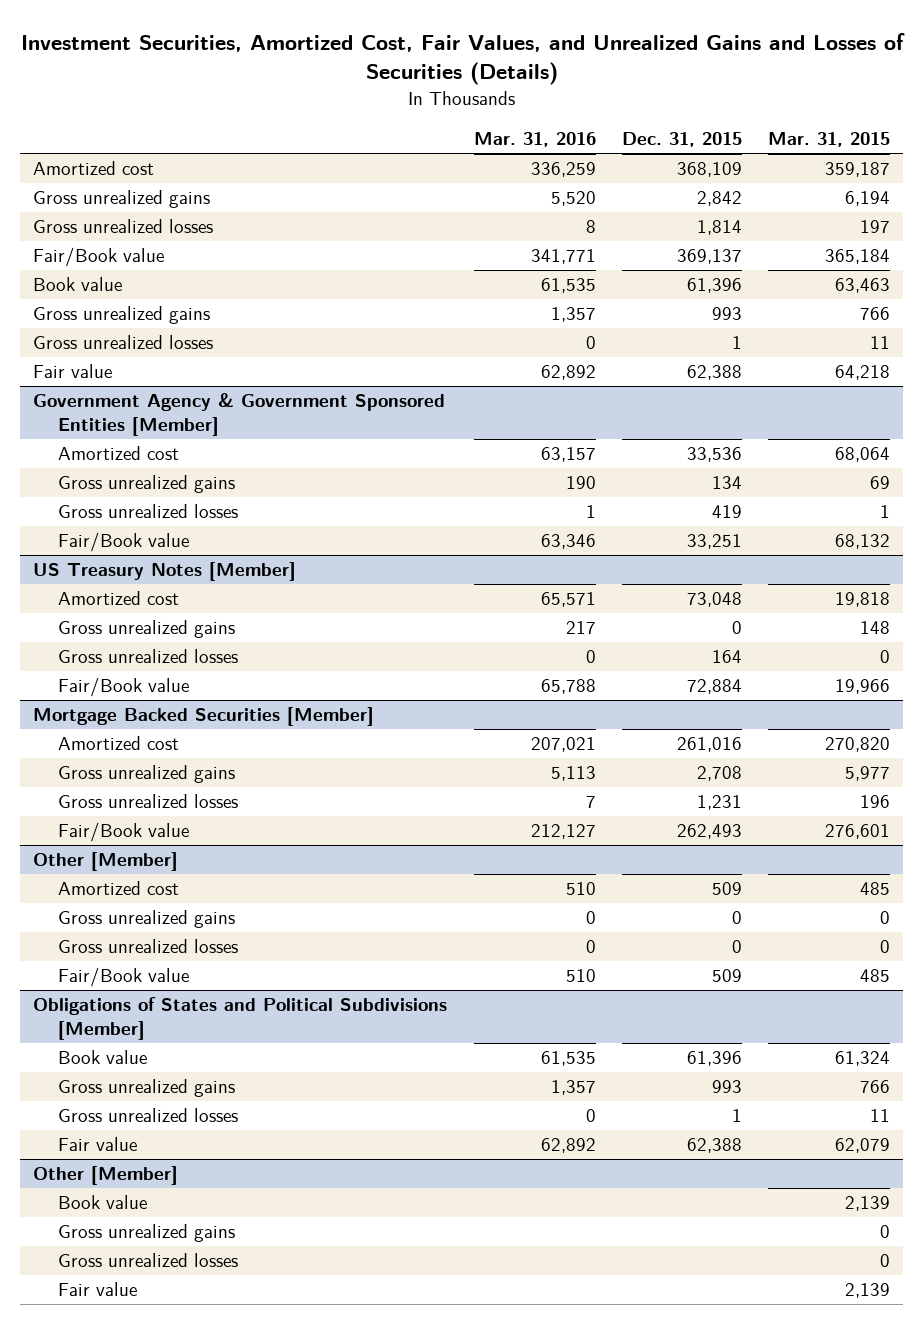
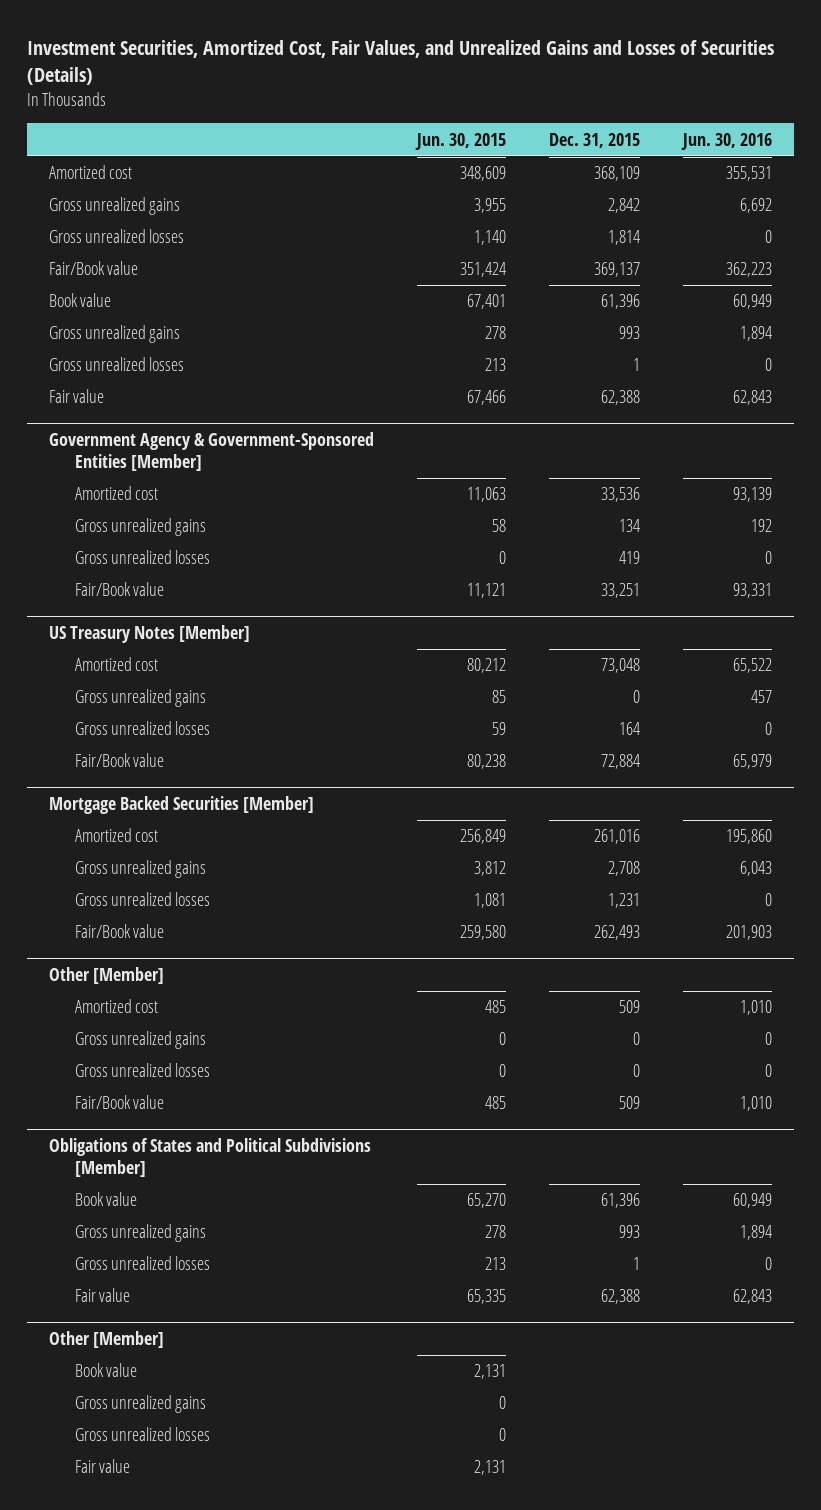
[473,132,596,148] Mar. 31, 2016 -> none
[768,132,891,148] Mar. 31, 2015 -> none
none -> [415,132,507,150] Jun. 30, 2015
none -> [681,132,773,150] Jun. 30, 2016
[33,393,446,436] Government Agency & Government Sponsored Entities [Member] -> [48,432,374,472] Government Agency & Government-Sponsored Entities [Member]

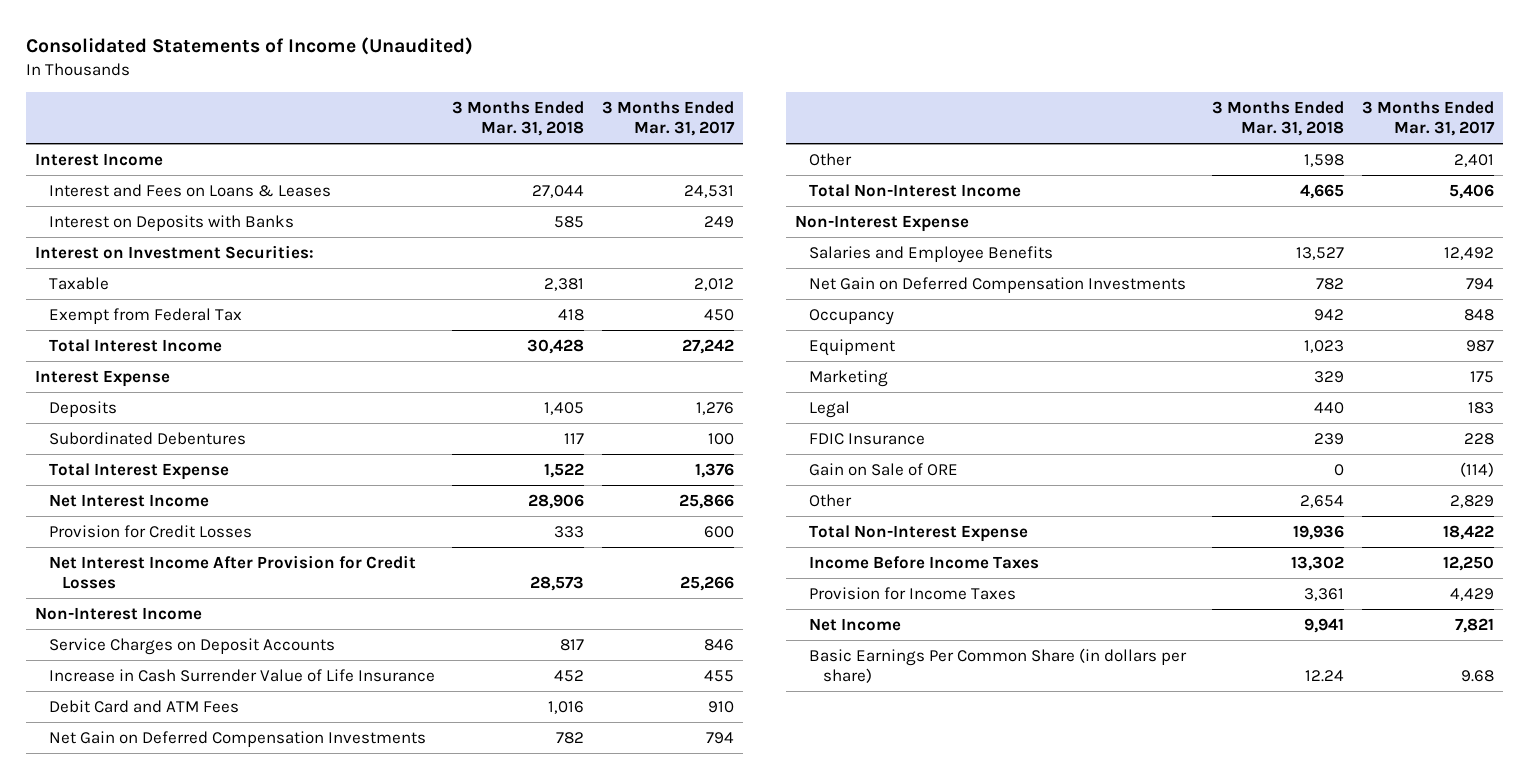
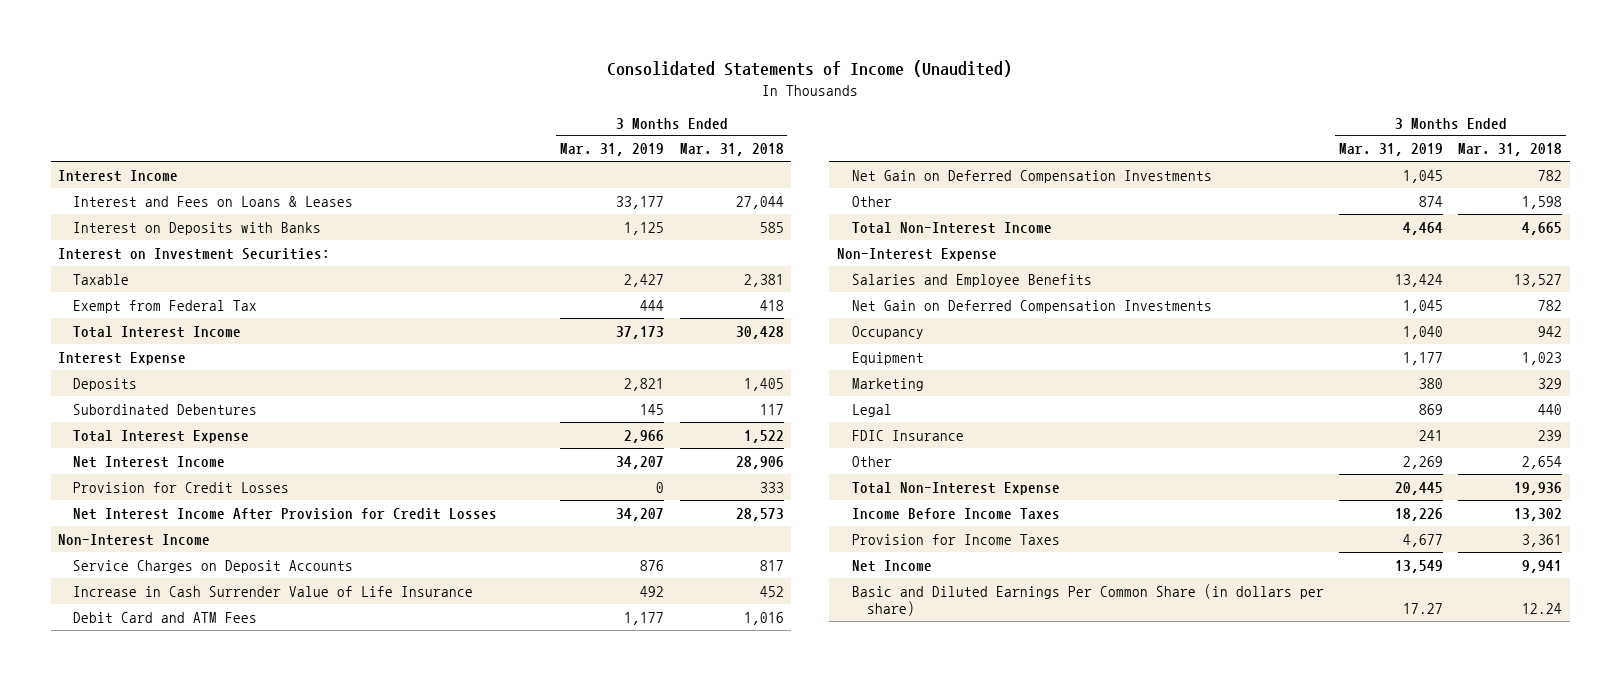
[602,100,736,137] 3 Months Ended Mar. 31, 2017 -> none
none -> [560,143,665,157] Mar. 31, 2019
[808,462,958,476] Gain on Sale of ORE -> none
[808,647,1187,684] Basic Earnings Per Common Share (in dollars per share) -> [851,583,1324,617] Basic and Diluted Earnings Per Common Share (in dollars per share)

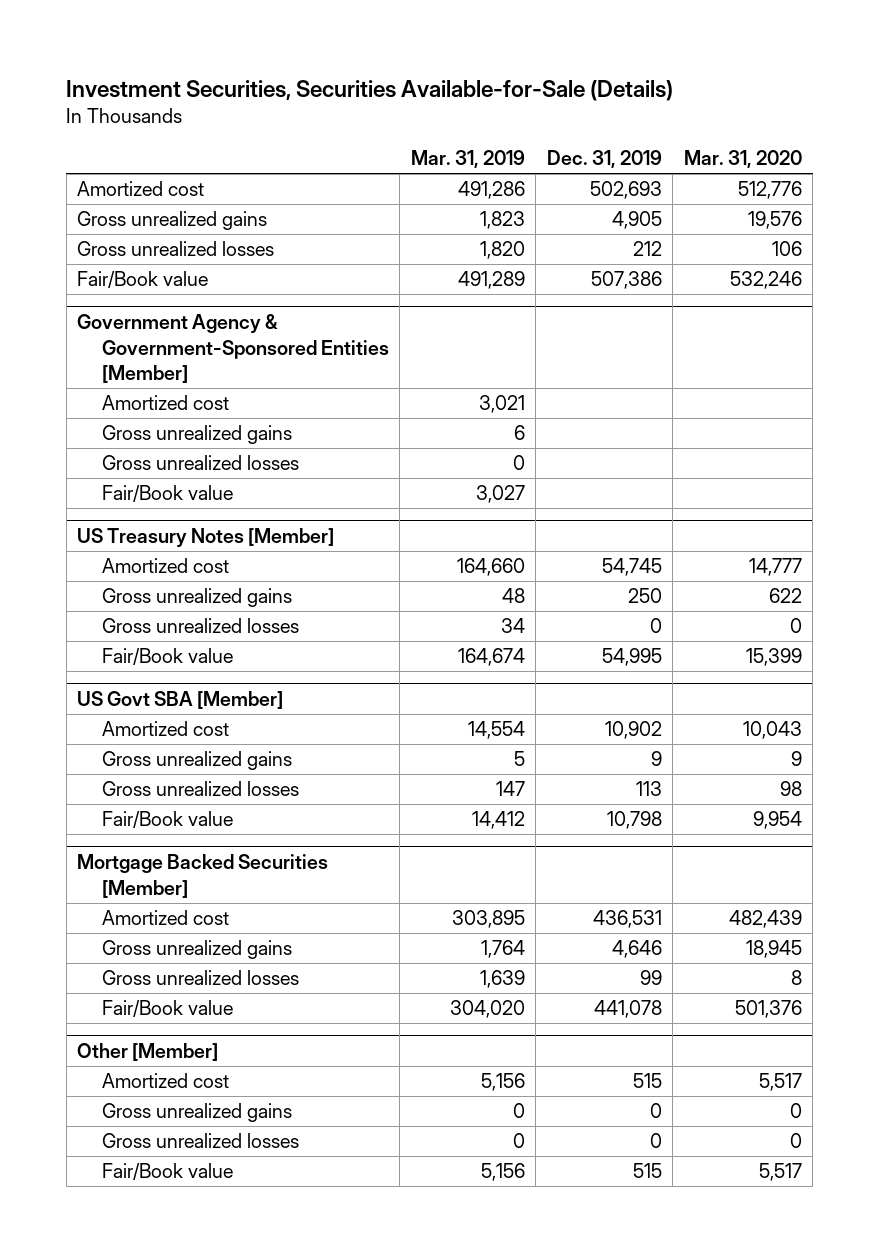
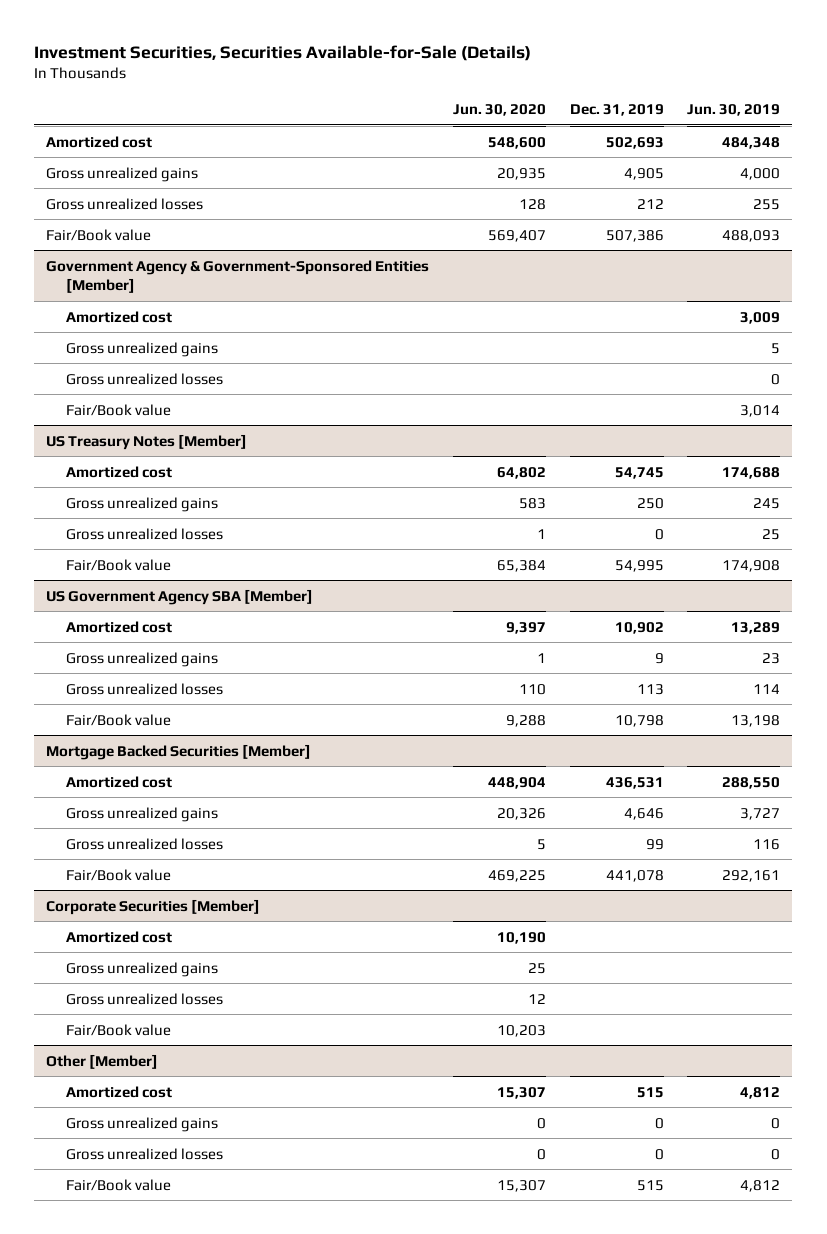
[410,150,525,169] Mar. 31, 2019 -> none
[683,150,802,169] Mar. 31, 2020 -> none
none -> [452,103,546,116] Jun. 30, 2020
none -> [687,103,781,116] Jun. 30, 2019
[77,691,284,710] US Govt SBA [Member] -> [46,588,314,605] US Government Agency SBA [Member]
none -> [46,898,261,915] Corporate Securities [Member]
none -> [65,930,172,943] Amortized cost
none -> [65,961,218,977] Gross unrealized gains
none -> [65,992,223,1005] Gross unrealized losses
none -> [65,1023,171,1036] Fair/Book value

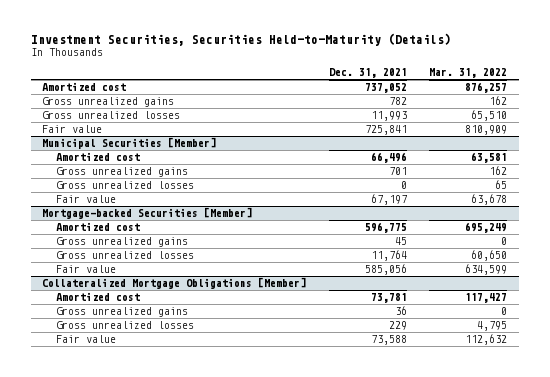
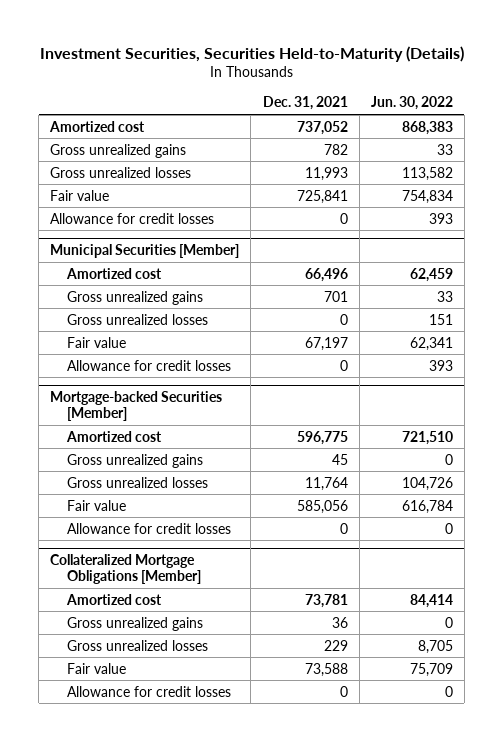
[429,68,508,79] Mar. 31, 2022 -> none
none -> [370,96,453,111] Jun. 30, 2022
none -> [50,212,215,224] Allowance for credit losses
none -> [66,359,231,371] Allowance for credit losses
none -> [66,522,231,534] Allowance for credit losses
none -> [66,685,231,697] Allowance for credit losses

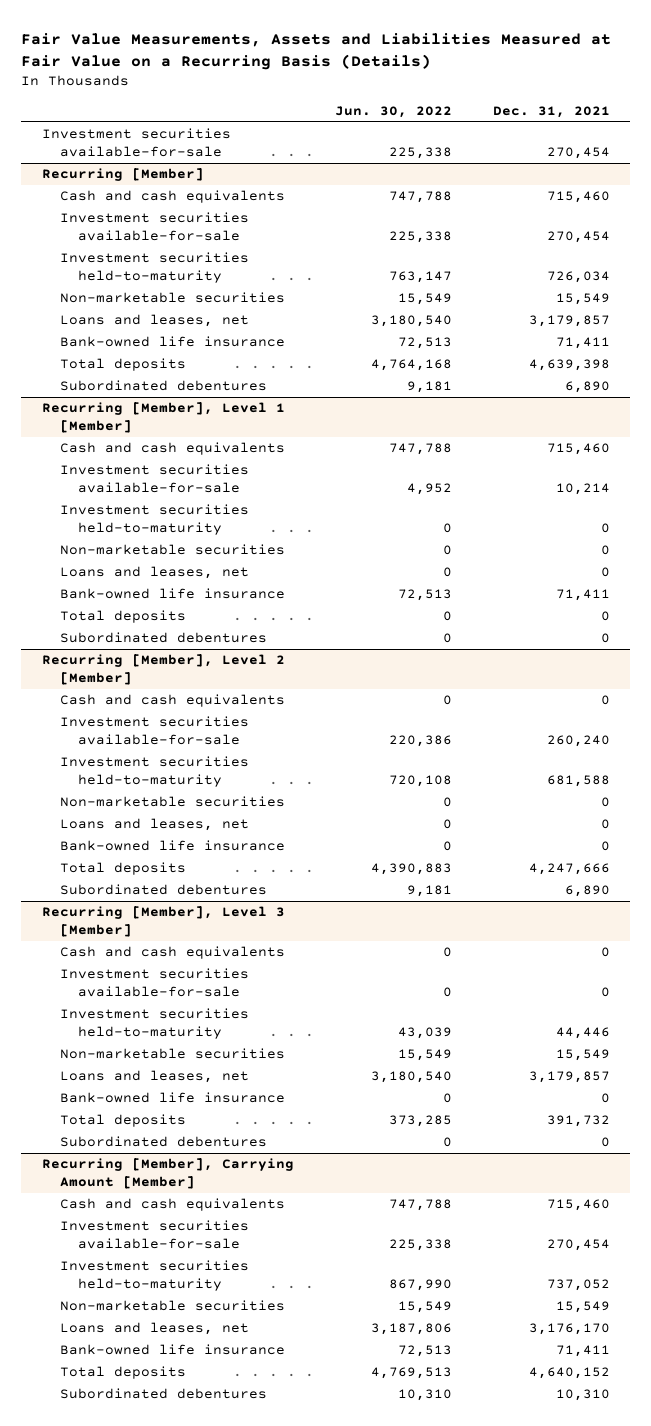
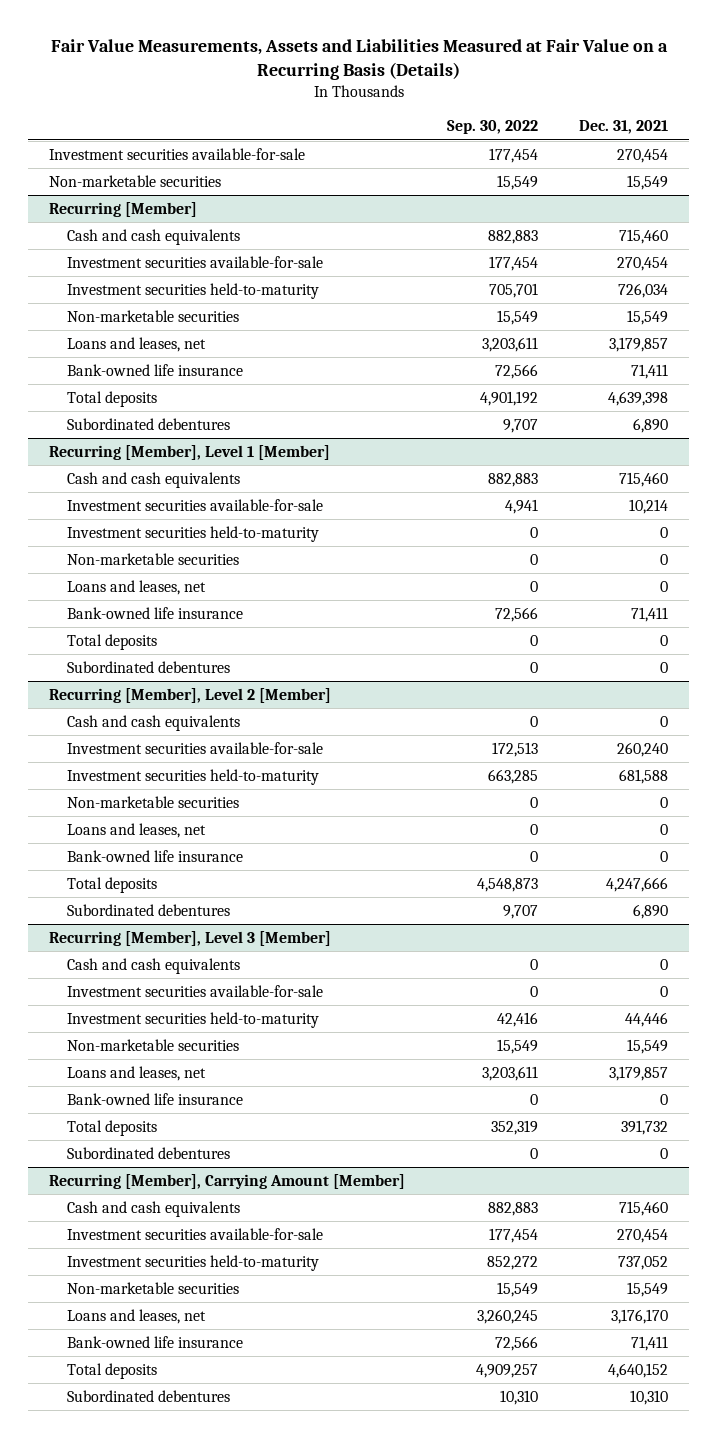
[334,105,452,118] Jun. 30, 2022 -> none
none -> [446,120,538,135] Sep. 30, 2022
none -> [49,174,222,187] Non-marketable securities

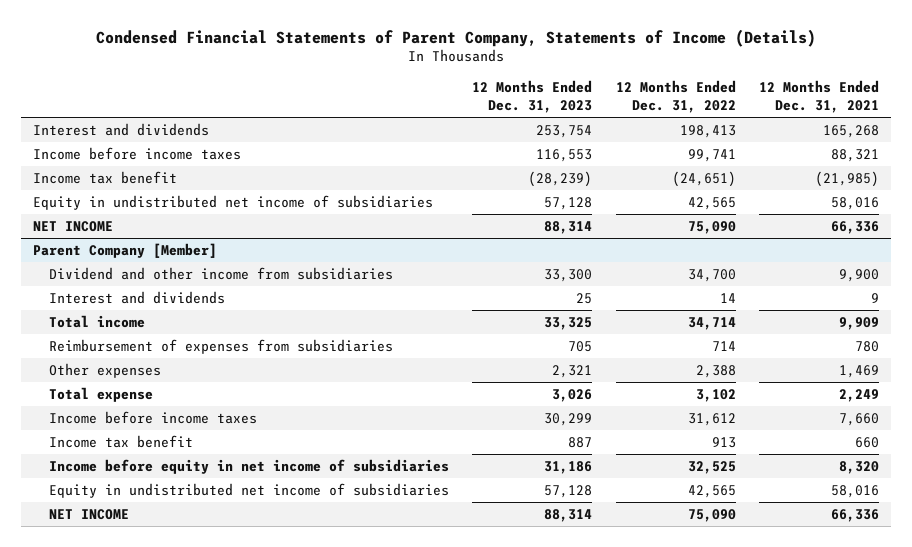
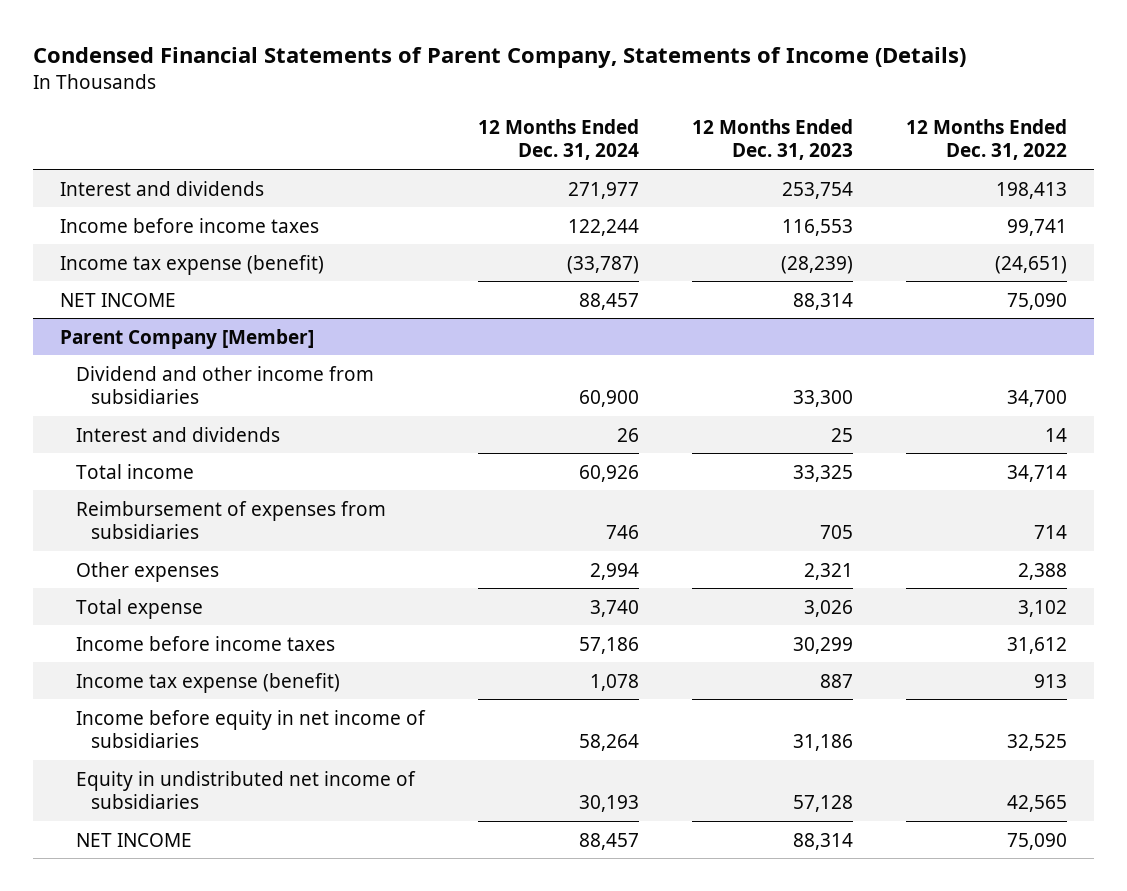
[759,80,880,113] 12 Months Ended Dec. 31, 2021 -> none
none -> [477,118,639,161] 12 Months Ended Dec. 31, 2024
[32,194,433,210] Equity in undistributed net income of subsidiaries -> none
[32,170,177,184] Income tax benefit -> [60,254,325,275] Income tax expense (benefit)
[49,434,194,448] Income tax benefit -> [75,672,340,693] Income tax expense (benefit)

